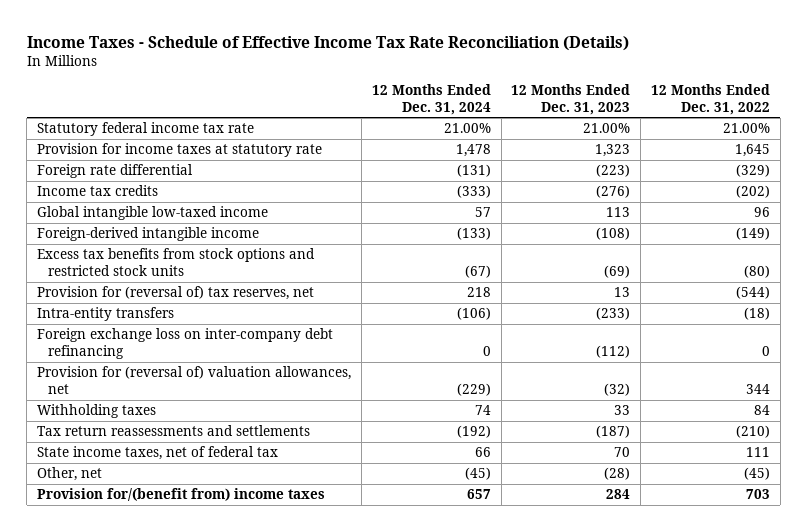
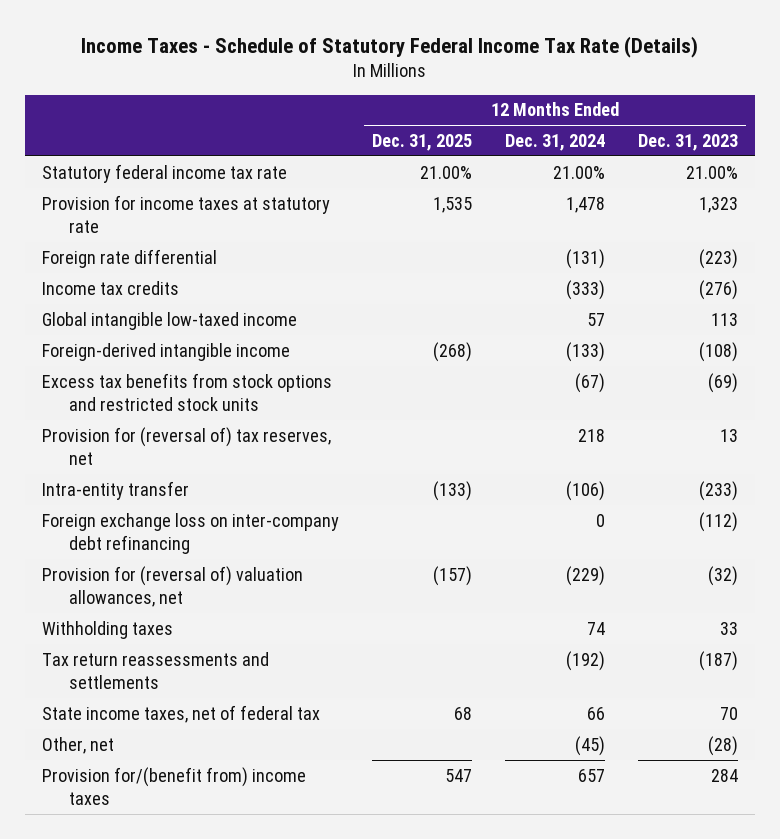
[26,35,629,51] Income Taxes - Schedule of Effective Income Tax Rate Reconciliation (Details) -> [80,35,698,58] Income Taxes - Schedule of Statutory Federal Income Tax Rate (Details)
[650,84,770,115] 12 Months Ended Dec. 31, 2022 -> none
none -> [371,133,472,151] Dec. 31, 2025
[37,307,175,322] Intra-entity transfers -> [41,480,189,500] Intra-entity transfer

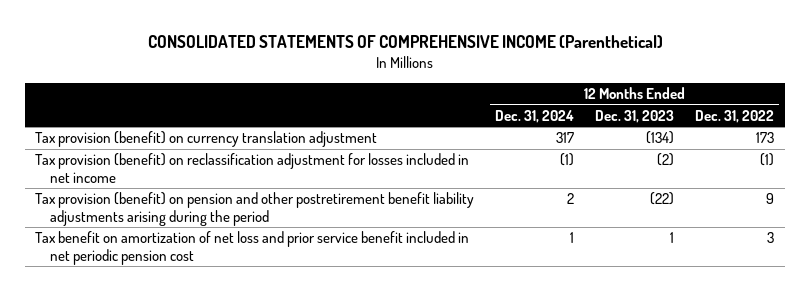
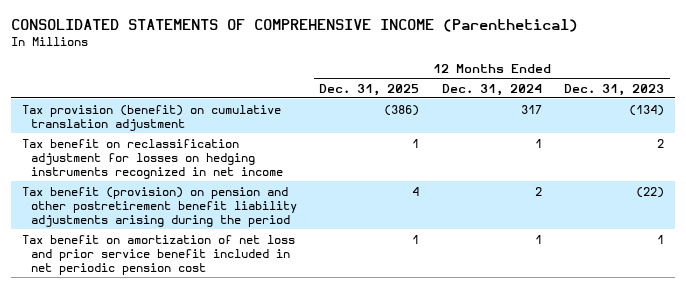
[695,109,775,123] Dec. 31, 2022 -> none
none -> [319,83,420,96] Dec. 31, 2025
[35,131,378,148] Tax provision (benefit) on currency translation adjustment -> [22,104,282,131] Tax provision (benefit) on cumulative translation adjustment
[35,153,470,183] Tax provision (benefit) on reclassification adjustment for losses included in net income -> [22,138,284,179] Tax benefit on reclassification adjustment for losses on hedging instruments recognized in net income
[560,153,575,167] (1) -> [534,138,542,148] 1
[657,153,675,167] (2) -> [657,138,665,148] 2
[35,192,475,226] Tax provision (benefit) on pension and other postretirement benefit liability adjustments arising during the period -> [22,186,298,227] Tax benefit (provision) on pension and other postretirement benefit liability adjustments arising during the period

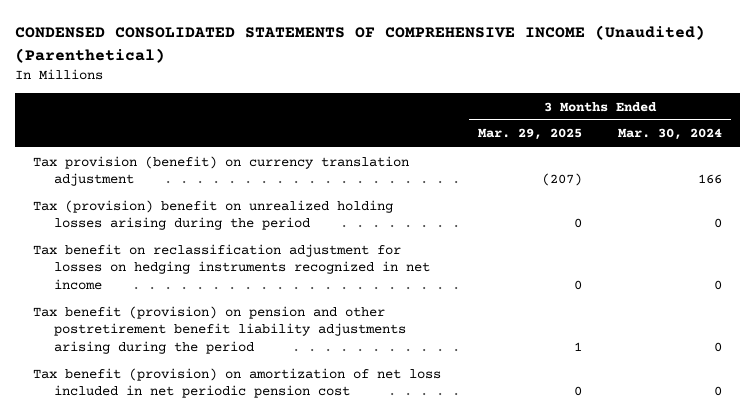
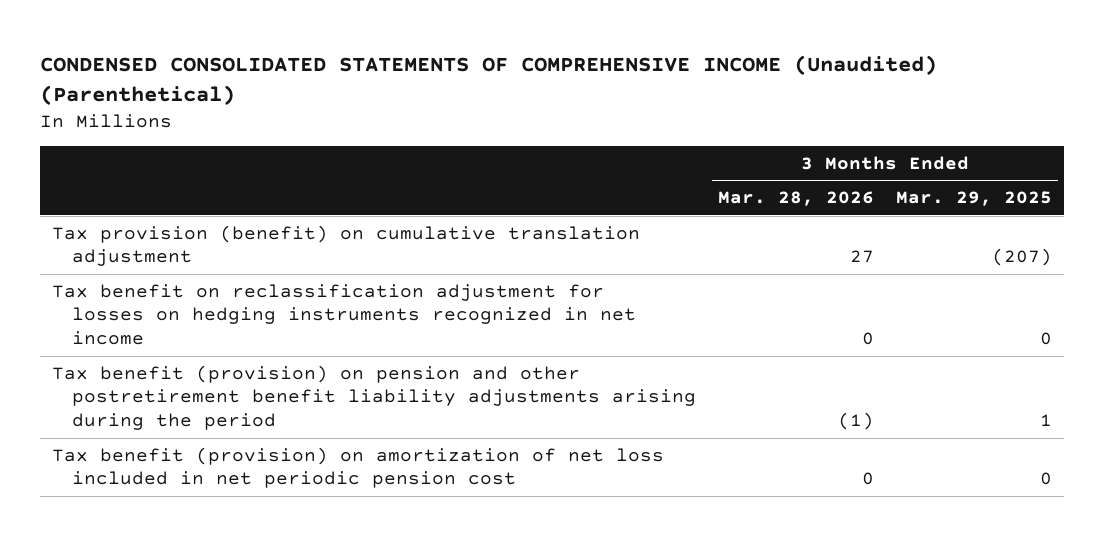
[617,128,722,141] Mar. 30, 2024 -> none
none -> [717,191,874,207] Mar. 28, 2026
[33,199,394,231] Tax (provision) benefit on unrealized holding losses arising during the period -> none
[33,155,410,187] Tax provision (benefit) on currency translation adjustment -> [51,224,640,267] Tax provision (benefit) on cumulative translation adjustment

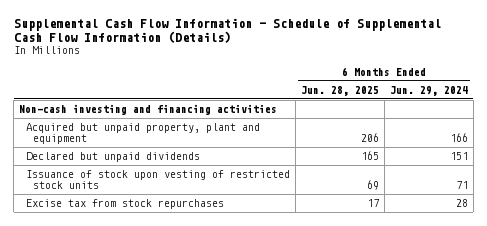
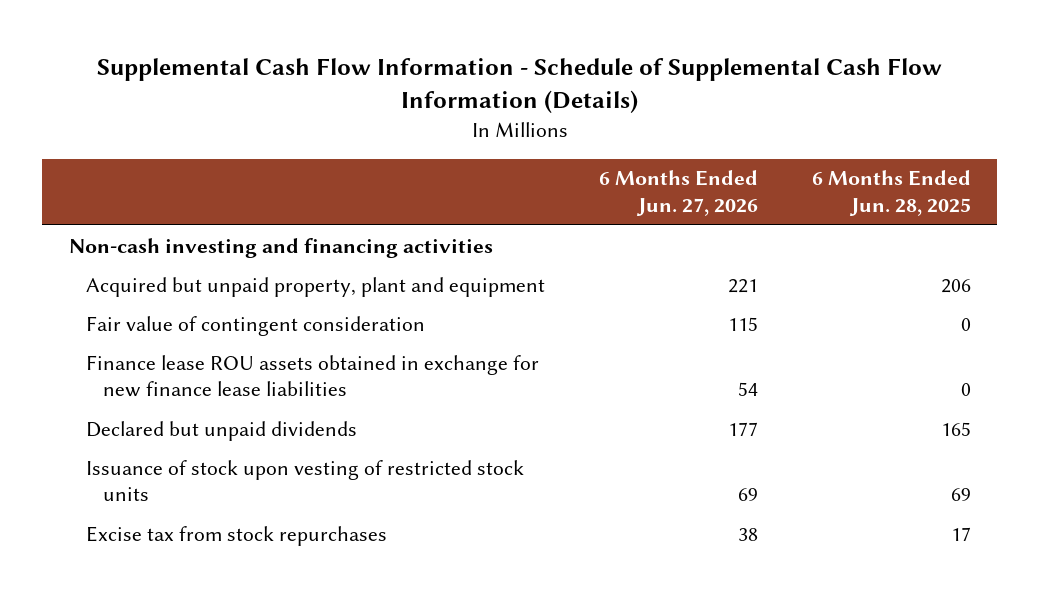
[389,86,468,97] Jun. 29, 2024 -> none
none -> [598,170,758,217] 6 Months Ended Jun. 27, 2026
none -> [85,315,425,336] Fair value of contingent consideration
none -> [85,354,539,398] Finance lease ROU assets obtained in exchange for new finance lease liabilities

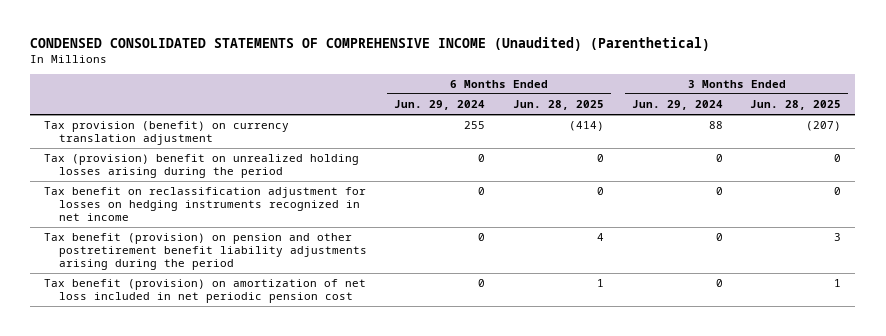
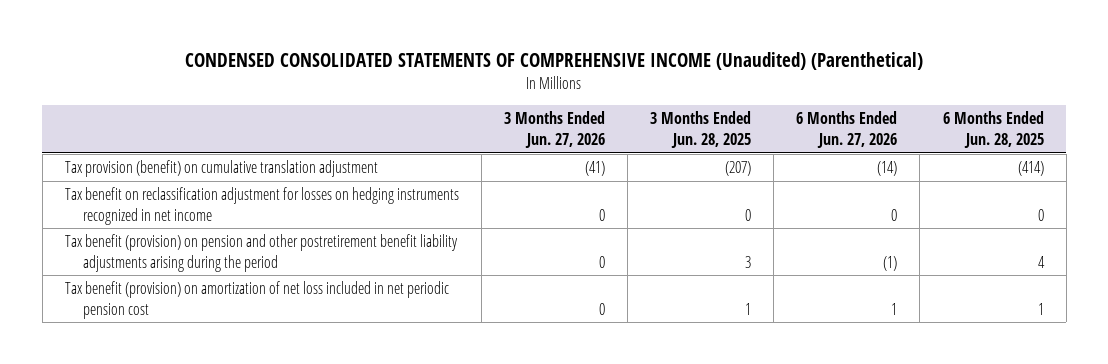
[394,100,486,111] Jun. 29, 2024 -> none
[631,100,723,111] Jun. 29, 2024 -> none
none -> [503,111,605,148] 3 Months Ended Jun. 27, 2026
none -> [796,111,898,148] 6 Months Ended Jun. 27, 2026
[44,154,360,179] Tax (provision) benefit on unrealized holding losses arising during the period -> none
[44,121,290,146] Tax provision (benefit) on currency translation adjustment -> [64,160,378,178] Tax provision (benefit) on cumulative translation adjustment

